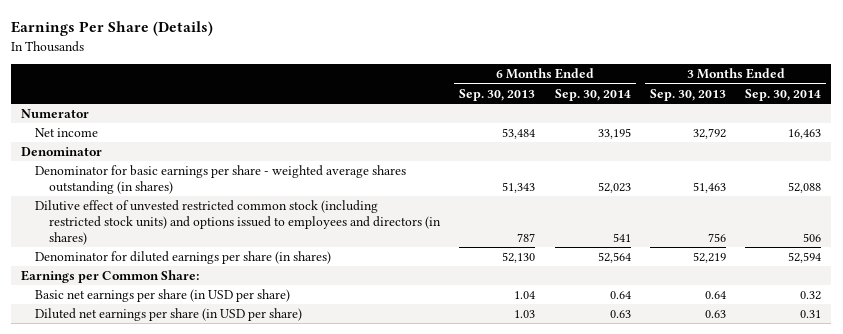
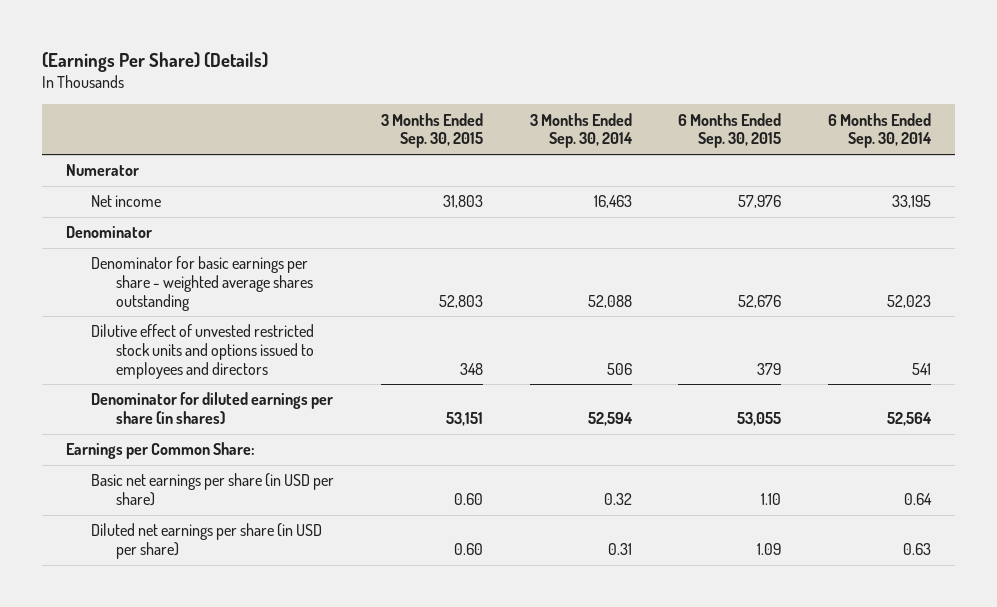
[11,21,214,37] Earnings Per Share (Details) -> [42,51,269,72] (Earnings Per Share) (Details)
[459,88,536,101] Sep. 30, 2013 -> none
[650,88,727,101] Sep. 30, 2013 -> none
none -> [380,112,483,149] 3 Months Ended Sep. 30, 2015
none -> [678,112,782,149] 6 Months Ended Sep. 30, 2015
[35,165,407,195] Denominator for basic earnings per share - weighted average shares outstanding (in shares) -> [90,256,313,311] Denominator for basic earnings per share - weighted average shares outstanding
[35,200,441,246] Dilutive effect of unvested restricted common stock (including restricted stock units) and options issued to employees and directors (in shares) -> [90,324,314,379] Dilutive effect of unvested restricted stock units and options issued to employees and directors

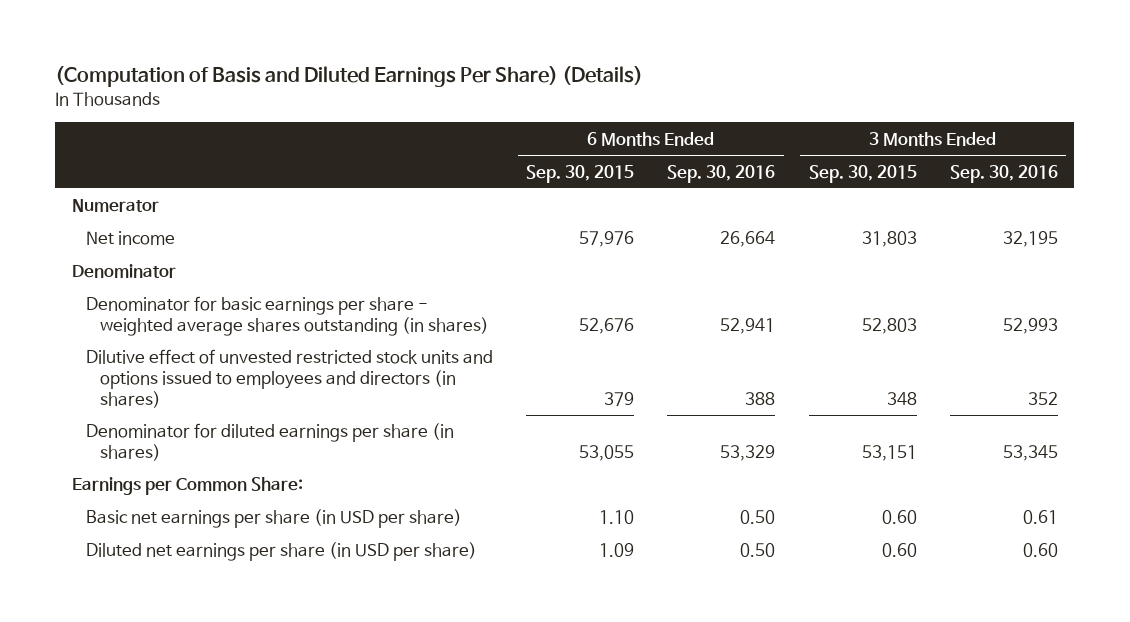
[42,51,269,72] (Earnings Per Share) (Details) -> [55,66,644,88] (Computation of Basis and Diluted Earnings Per Share) (Details)
[529,112,633,149] 3 Months Ended Sep. 30, 2014 -> none
[828,112,933,149] 6 Months Ended Sep. 30, 2014 -> none
none -> [667,164,776,183] Sep. 30, 2016
none -> [949,164,1058,183] Sep. 30, 2016
[90,256,313,311] Denominator for basic earnings per share - weighted average shares outstanding -> [86,296,490,337] Denominator for basic earnings per share - weighted average shares outstanding (in shares)
[90,324,314,379] Dilutive effect of unvested restricted stock units and options issued to employees and directors -> [86,349,494,409] Dilutive effect of unvested restricted stock units and options issued to employees and directors (in shares)

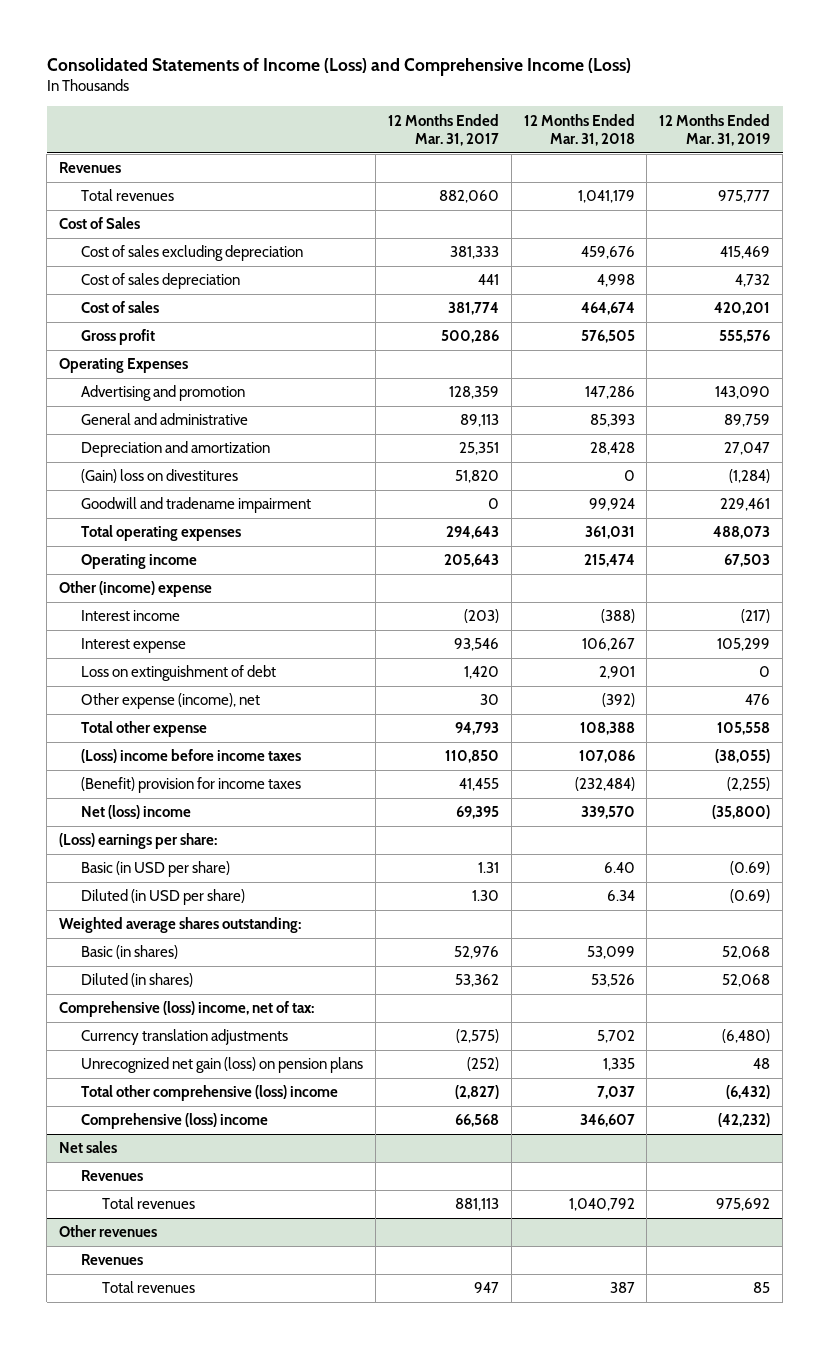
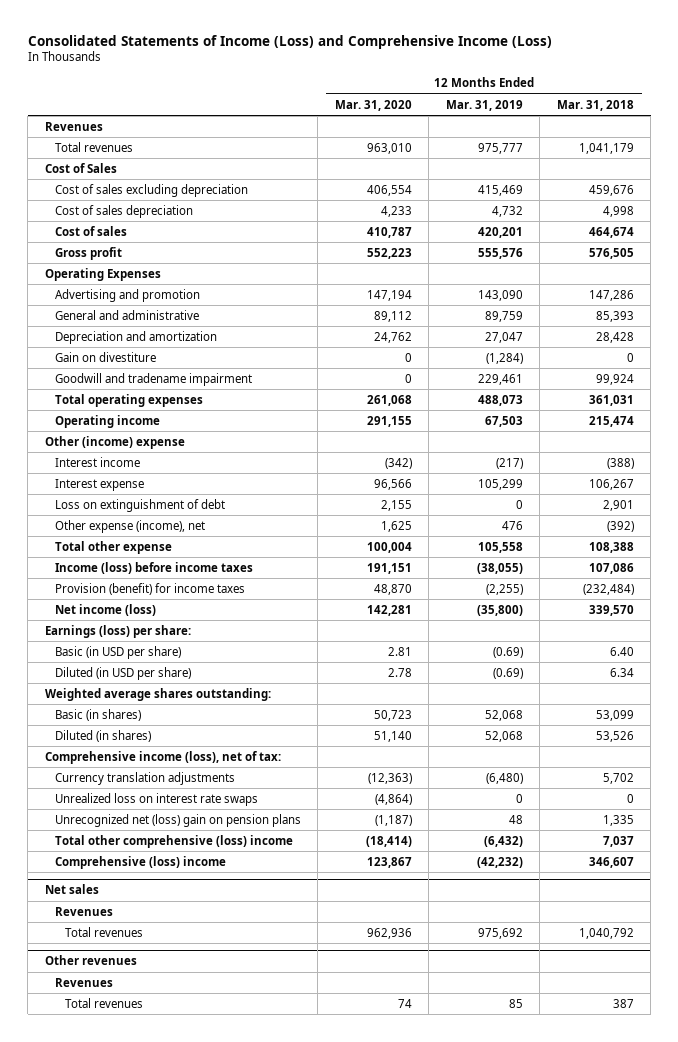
[387,113,499,147] 12 Months Ended Mar. 31, 2017 -> none
none -> [334,99,412,111] Mar. 31, 2020
[80,469,238,484] (Gain) loss on divestitures -> [54,351,156,362] Gain on divestiture
[80,749,301,764] (Loss) income before income taxes -> [54,561,253,574] Income (loss) before income taxes
[80,777,301,794] (Benefit) provision for income taxes -> [54,582,245,595] Provision (benefit) for income taxes
[80,805,191,820] Net (loss) income -> [54,603,156,616] Net income (loss)
[59,833,218,850] (Loss) earnings per share: -> [44,624,191,638] Earnings (loss) per share:
[59,1001,315,1018] Comprehensive (loss) income, net of tax: -> [44,750,281,764] Comprehensive income (loss), net of tax:
none -> [54,792,258,806] Unrealized loss on interest rate swaps
[80,1057,363,1074] Unrecognized net gain (loss) on pension plans -> [54,813,301,827] Unrecognized net (loss) gain on pension plans

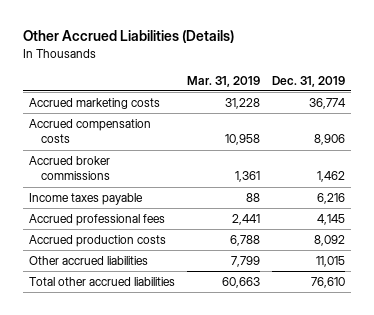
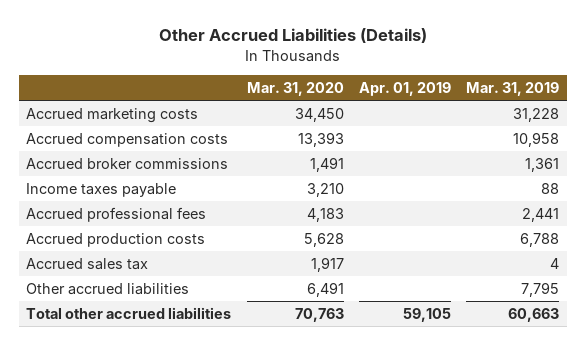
[271,75,345,87] Dec. 31, 2019 -> none
none -> [246,81,344,96] Mar. 31, 2020
none -> [358,81,451,96] Apr. 01, 2019
none -> [26,257,149,270] Accrued sales tax
[230,255,260,267] 7,799 -> [521,281,560,297] 7,795

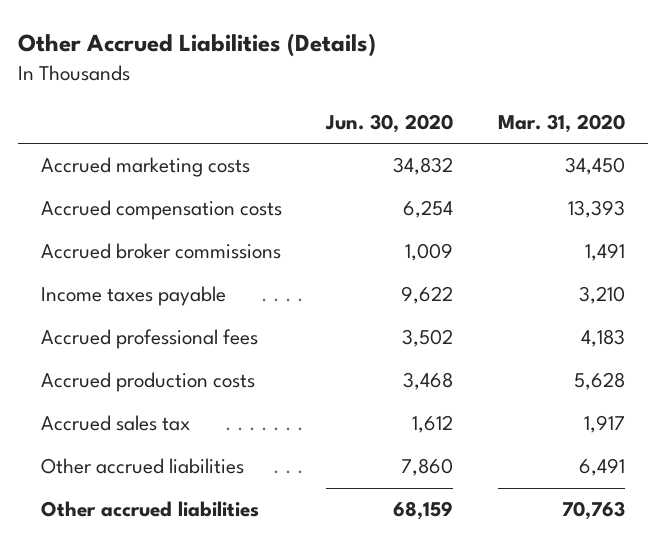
[358,81,451,96] Apr. 01, 2019 -> none
[466,81,560,96] Mar. 31, 2019 -> none
none -> [325,114,454,134] Jun. 30, 2020
[26,306,232,319] Total other accrued liabilities -> [40,501,259,518] Other accrued liabilities

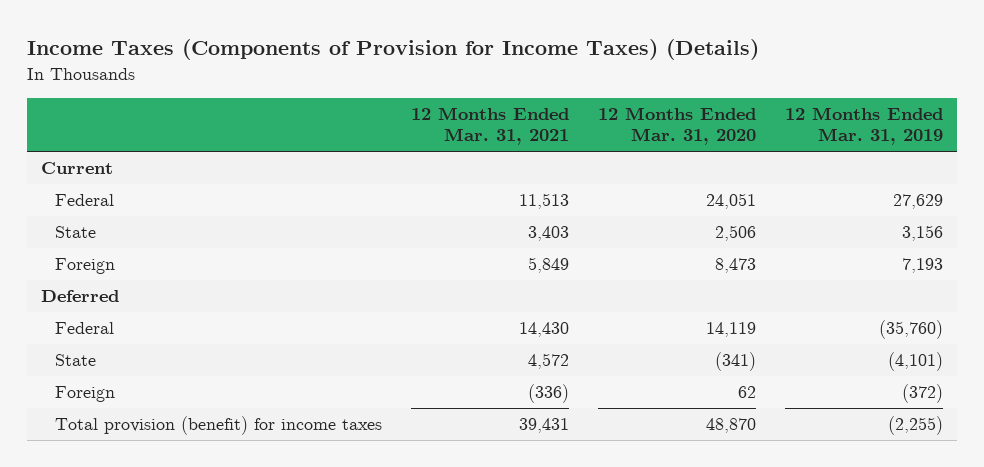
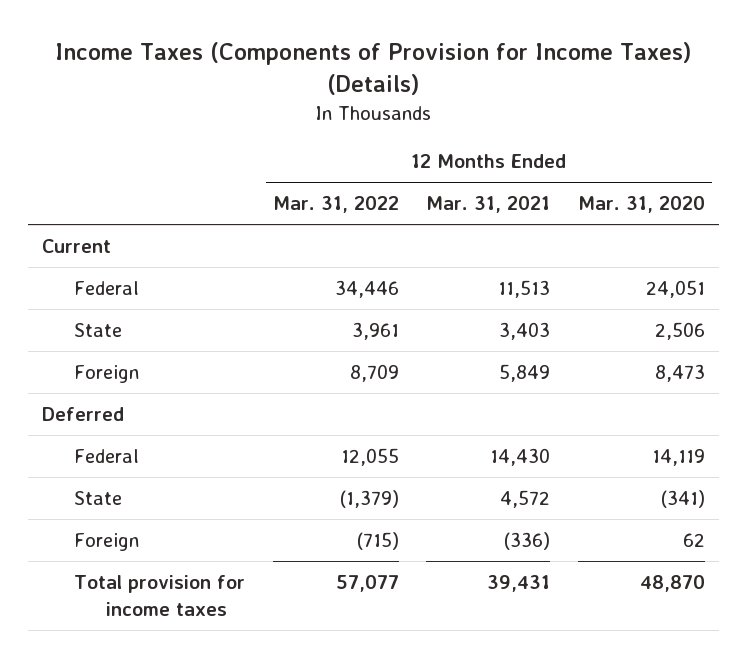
[784,107,943,146] 12 Months Ended Mar. 31, 2019 -> none
none -> [272,196,399,214] Mar. 31, 2022
[55,416,383,436] Total provision (benefit) for income taxes -> [73,575,245,616] Total provision for income taxes

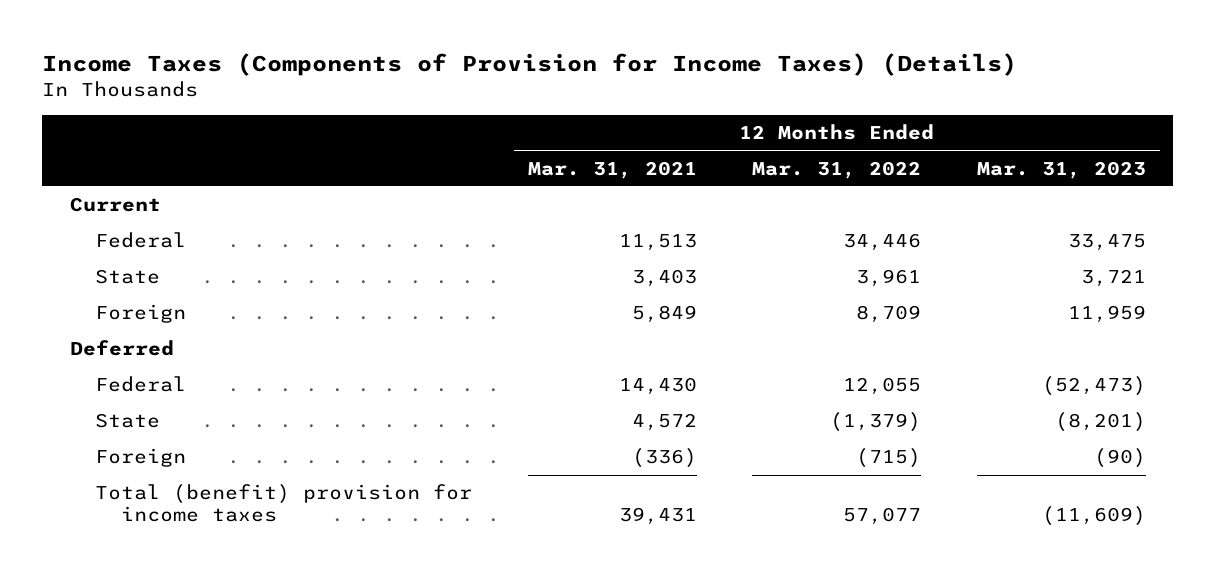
[578,196,706,214] Mar. 31, 2020 -> none
none -> [976,160,1146,179] Mar. 31, 2023
[73,575,245,616] Total provision for income taxes -> [95,484,473,523] Total (benefit) provision for income taxes

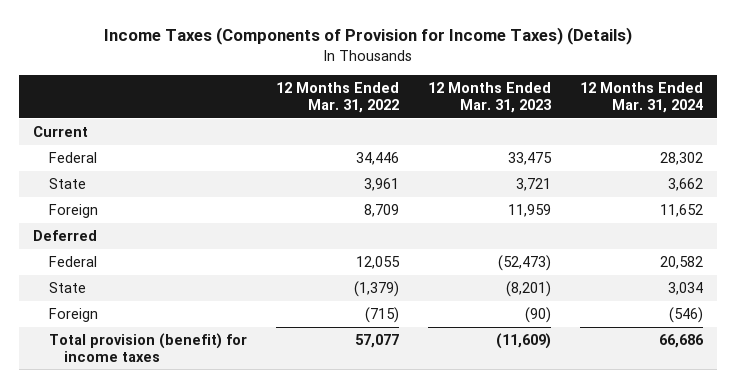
[527,160,697,179] Mar. 31, 2021 -> none
none -> [579,82,703,114] 12 Months Ended Mar. 31, 2024
[95,484,473,523] Total (benefit) provision for income taxes -> [48,332,247,362] Total provision (benefit) for income taxes

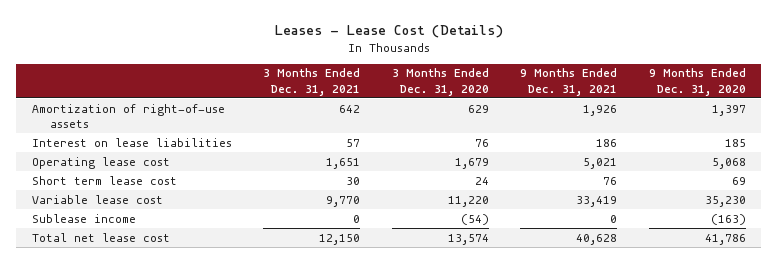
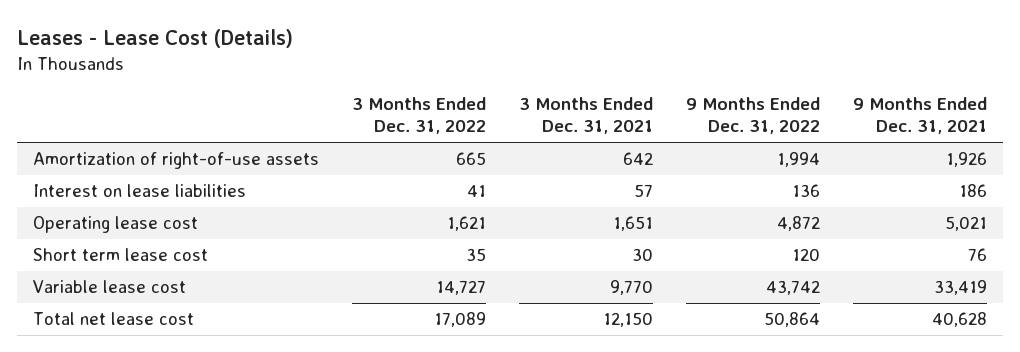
[391,68,489,96] 3 Months Ended Dec. 31, 2020 -> none
[648,68,746,96] 9 Months Ended Dec. 31, 2020 -> none
none -> [352,97,487,135] 3 Months Ended Dec. 31, 2022
none -> [685,97,820,135] 9 Months Ended Dec. 31, 2022
[32,213,137,223] Sublease income -> none

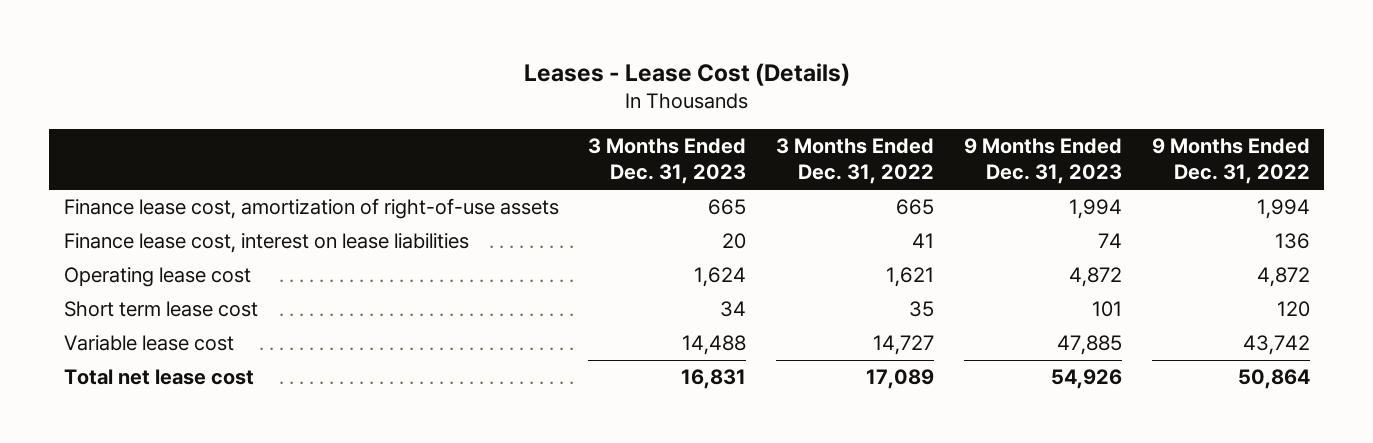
[518,97,653,135] 3 Months Ended Dec. 31, 2021 -> none
[852,97,987,135] 9 Months Ended Dec. 31, 2021 -> none
none -> [588,138,747,185] 3 Months Ended Dec. 31, 2023
none -> [963,138,1122,185] 9 Months Ended Dec. 31, 2023
[33,152,320,170] Amortization of right-of-use assets -> [63,198,559,220] Finance lease cost, amortization of right-of-use assets
[33,184,247,198] Interest on lease liabilities -> [63,233,469,254] Finance lease cost, interest on lease liabilities

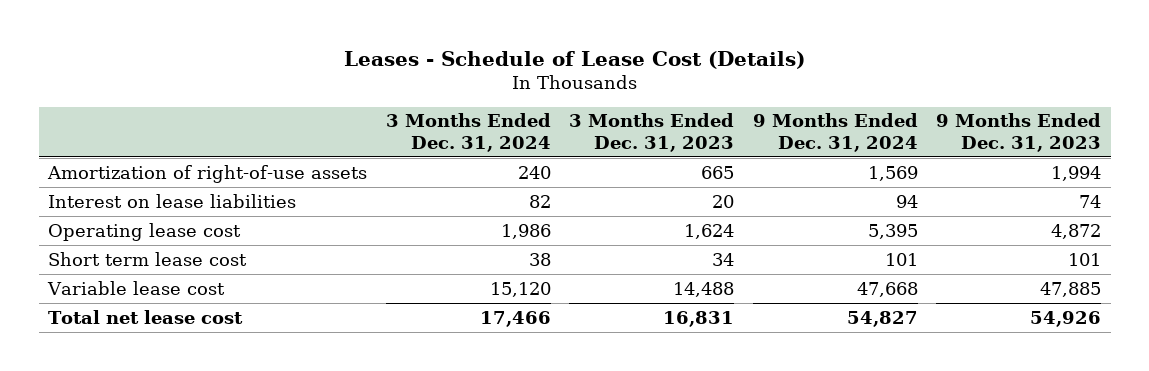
[523,62,850,86] Leases - Lease Cost (Details) -> [343,50,805,69] Leases - Schedule of Lease Cost (Details)
[776,138,935,185] 3 Months Ended Dec. 31, 2022 -> none
[1151,138,1310,185] 9 Months Ended Dec. 31, 2022 -> none
none -> [385,113,551,153] 3 Months Ended Dec. 31, 2024
none -> [752,113,918,153] 9 Months Ended Dec. 31, 2024
[63,198,559,220] Finance lease cost, amortization of right-of-use assets -> [47,164,368,183] Amortization of right-of-use assets
[63,233,469,254] Finance lease cost, interest on lease liabilities -> [48,193,297,208] Interest on lease liabilities

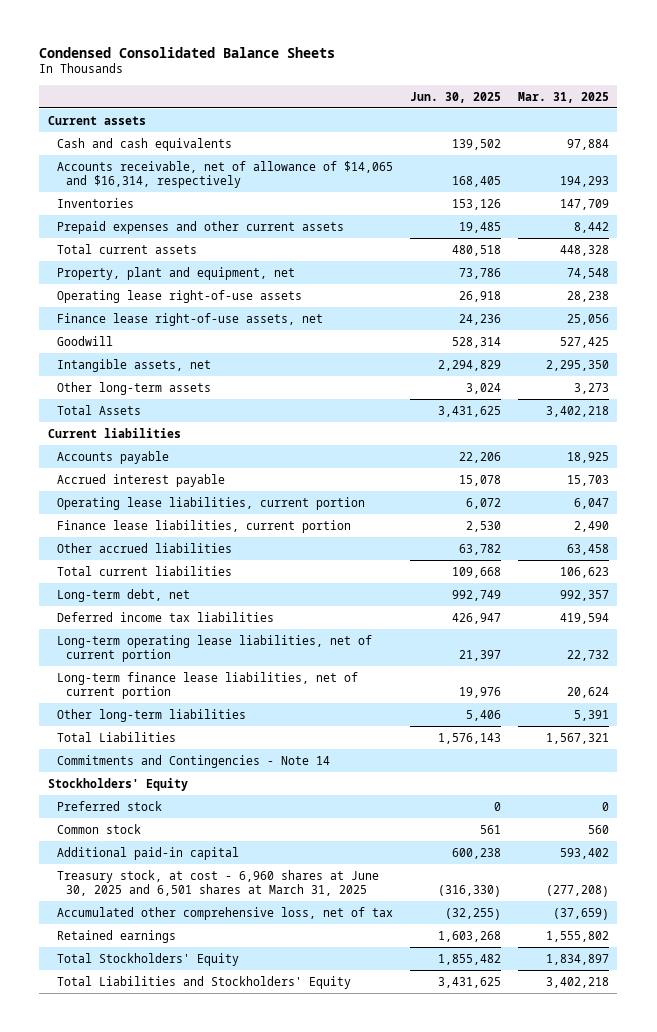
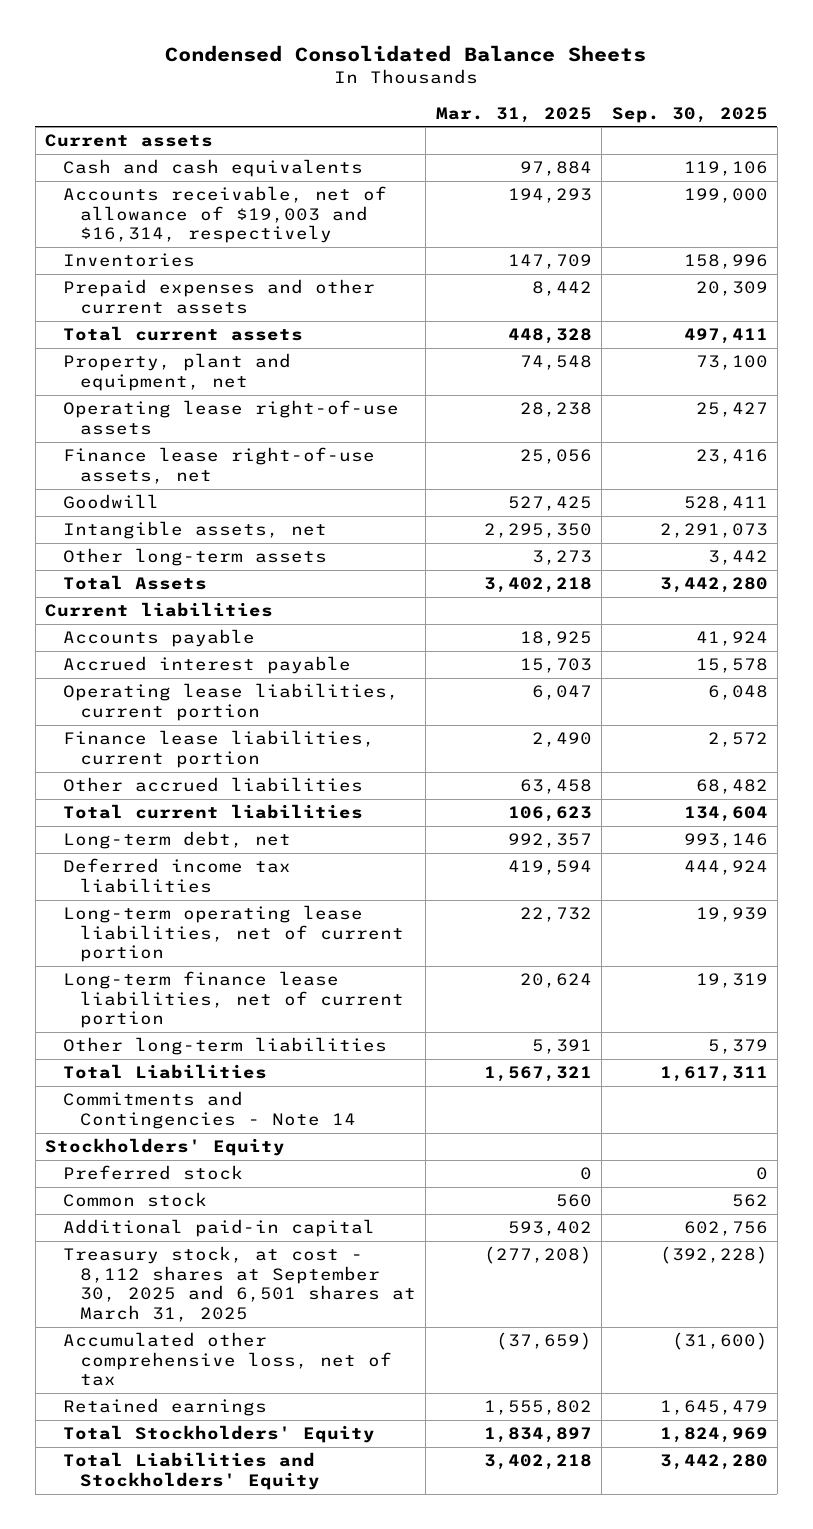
[409,91,501,103] Jun. 30, 2025 -> none
none -> [611,106,768,123] Sep. 30, 2025
[56,160,393,189] Accounts receivable, net of allowance of $14,065 and $16,314, respectively -> [62,186,387,244] Accounts receivable, net of allowance of $19,003 and $16,314, respectively
[56,869,379,897] Treasury stock, at cost - 6,960 shares at June 30, 2025 and 6,501 shares at March 31, 2025 -> [62,1246,417,1322] Treasury stock, at cost - 8,112 shares at September 30, 2025 and 6,501 shares at March 31, 2025

